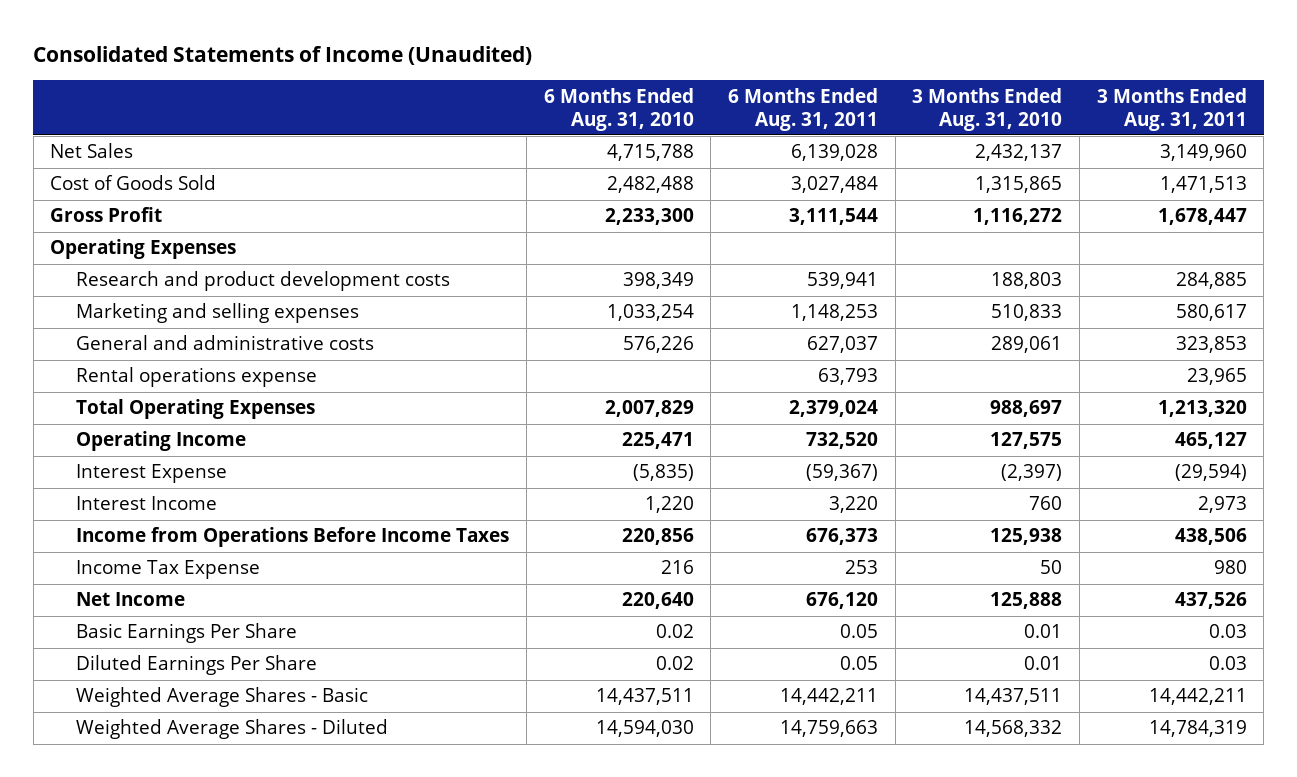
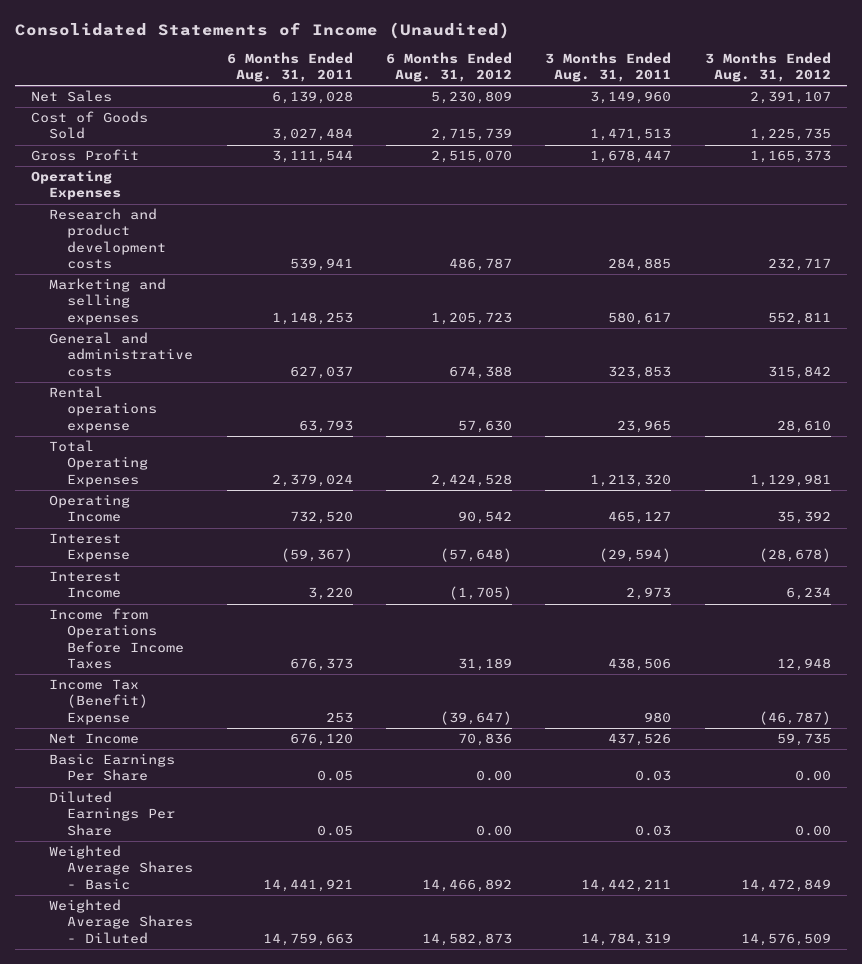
[543,87,694,131] 6 Months Ended Aug. 31, 2010 -> none
[912,87,1063,131] 3 Months Ended Aug. 31, 2010 -> none
none -> [386,51,513,83] 6 Months Ended Aug. 31, 2012
none -> [704,51,831,83] 3 Months Ended Aug. 31, 2012
[76,560,261,580] Income Tax Expense -> [49,679,149,725] Income Tax (Benefit) Expense
[780,688,879,706] 14,442,211 -> [262,878,353,892] 14,441,921

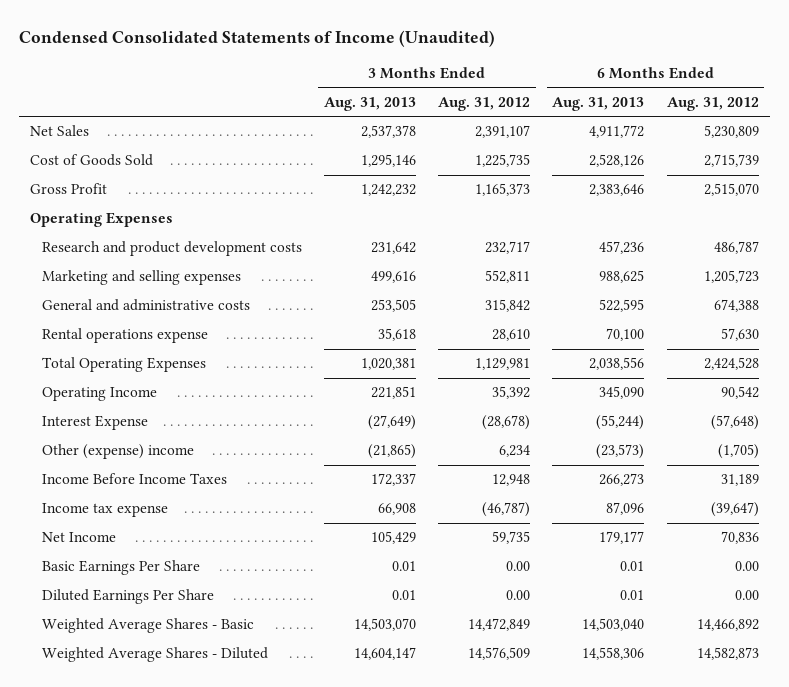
[14,21,510,39] Consolidated Statements of Income (Unaudited) -> [19,29,496,47] Condensed Consolidated Statements of Income (Unaudited)
[226,51,353,83] 6 Months Ended Aug. 31, 2011 -> none
[545,51,672,83] 3 Months Ended Aug. 31, 2011 -> none
none -> [323,96,416,111] Aug. 31, 2013
none -> [552,96,645,111] Aug. 31, 2013
[49,571,122,599] Interest Income -> [41,444,194,460] Other (expense) income
[49,608,185,670] Income from Operations Before Income Taxes -> [41,473,227,485] Income Before Income Taxes
[49,679,149,725] Income Tax (Benefit) Expense -> [41,503,168,518] Income tax expense

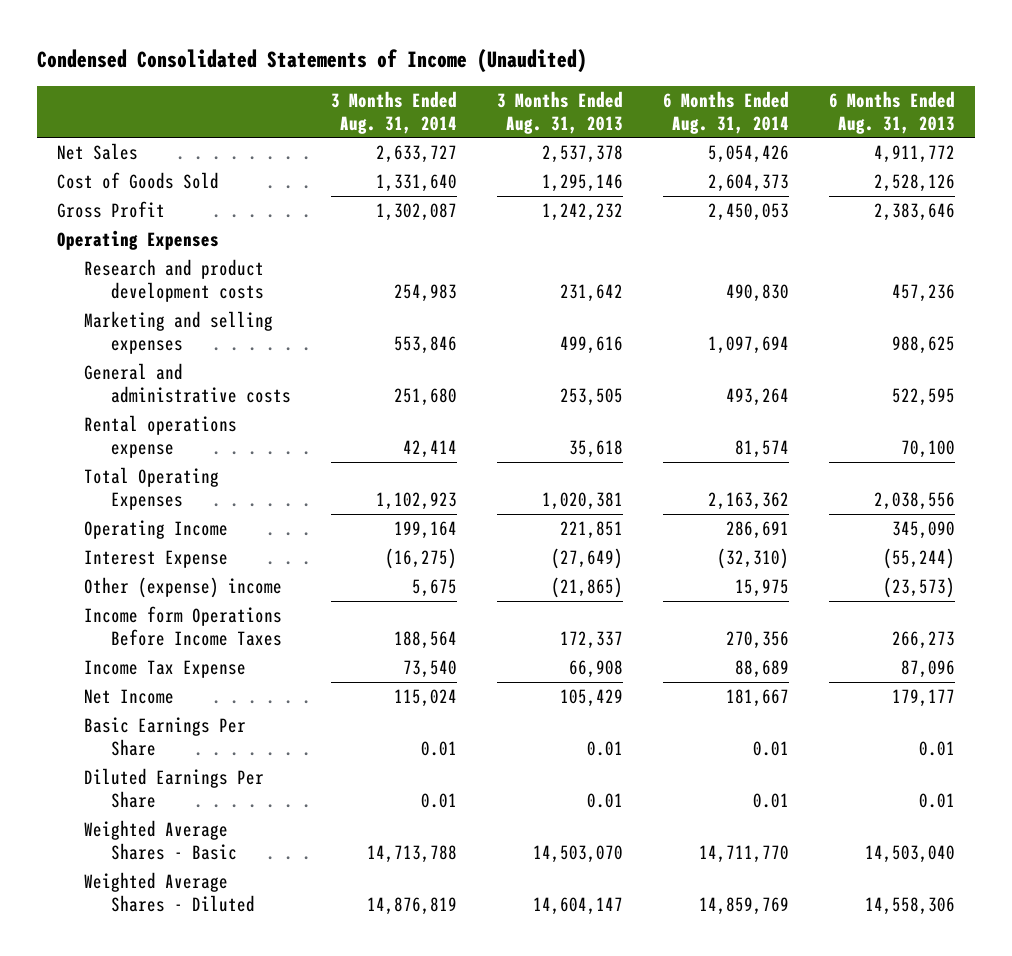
[438,96,531,111] Aug. 31, 2012 -> none
[666,96,759,111] Aug. 31, 2012 -> none
none -> [330,90,457,134] 3 Months Ended Aug. 31, 2014
none -> [662,90,789,134] 6 Months Ended Aug. 31, 2014
[41,473,227,485] Income Before Income Taxes -> [83,606,282,647] Income form Operations Before Income Taxes
[41,503,168,518] Income tax expense -> [83,660,246,679] Income Tax Expense

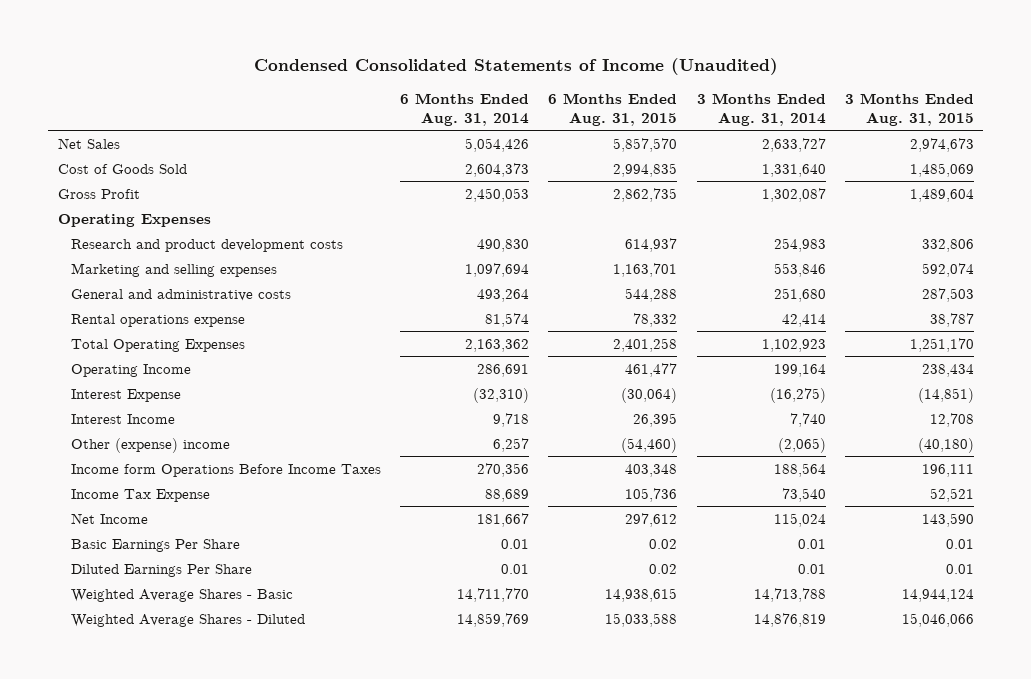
[496,90,623,134] 3 Months Ended Aug. 31, 2013 -> none
[828,90,955,134] 6 Months Ended Aug. 31, 2013 -> none
none -> [548,92,678,126] 6 Months Ended Aug. 31, 2015
none -> [844,92,974,126] 3 Months Ended Aug. 31, 2015
none -> [71,413,176,424] Interest Income
[411,579,457,598] 5,675 -> [777,437,826,453] (2,065)
[734,579,789,598] 15,975 -> [493,437,530,452] 6,257

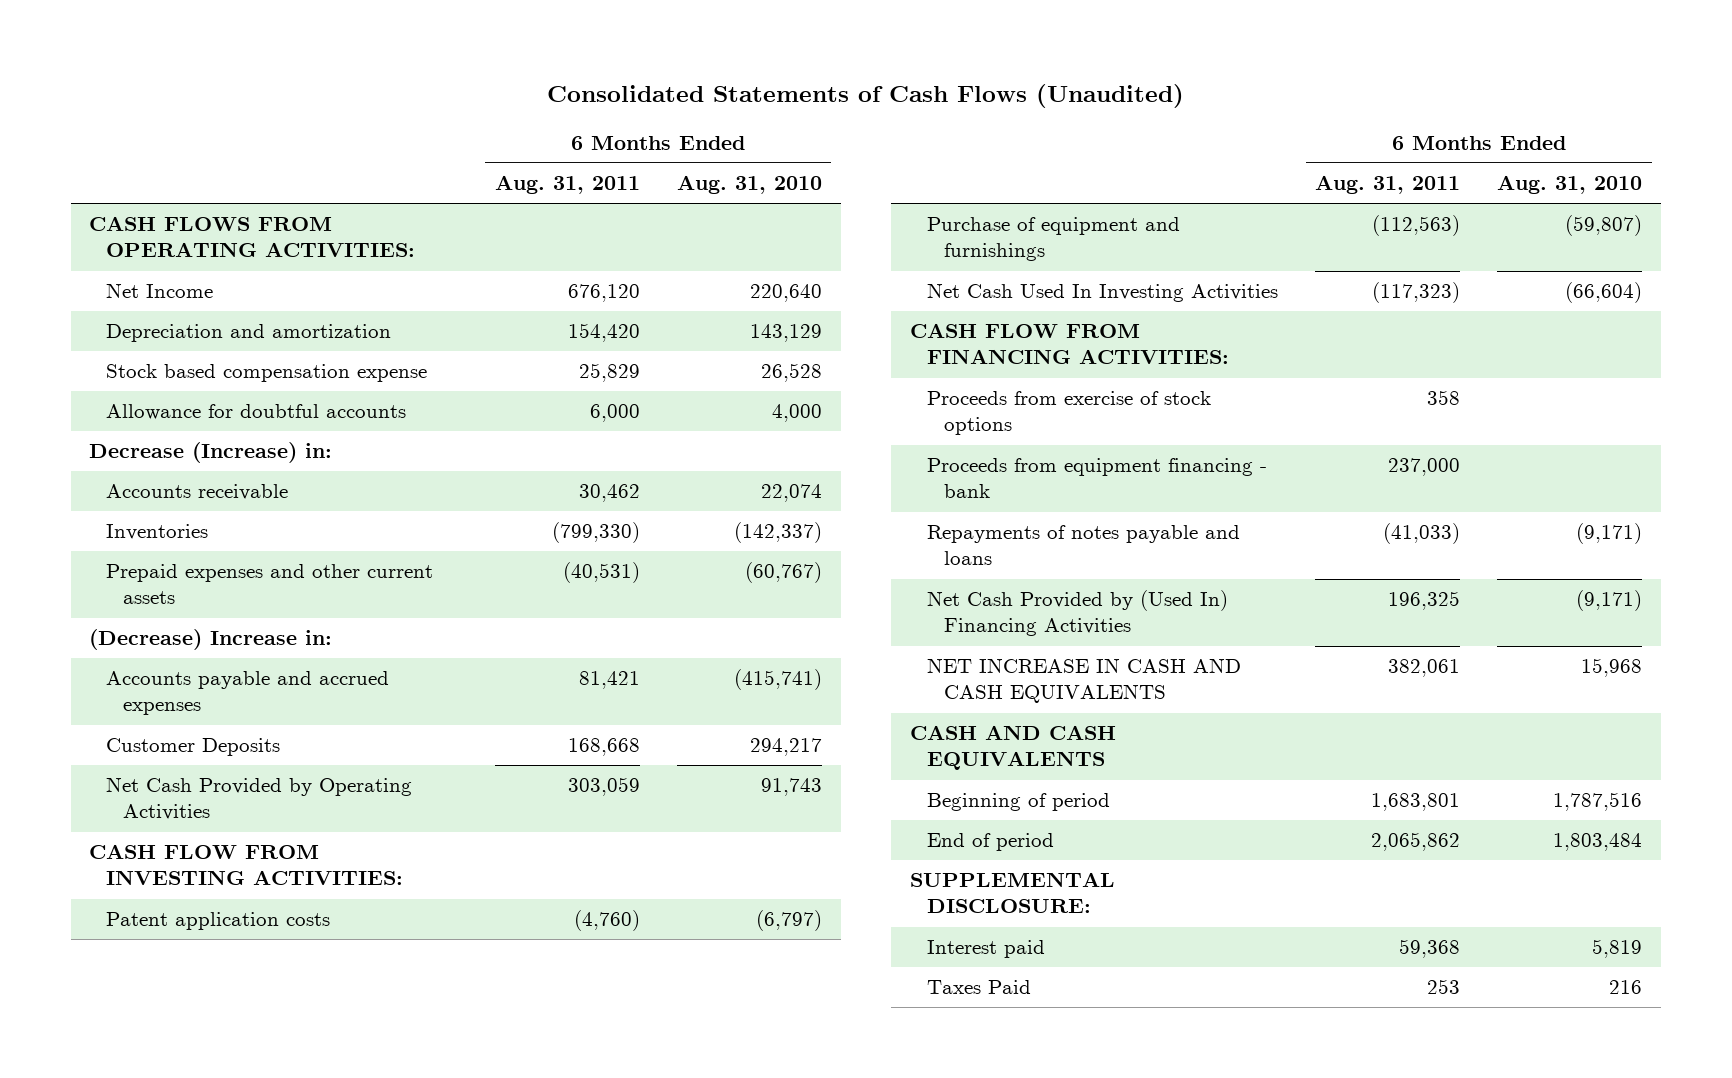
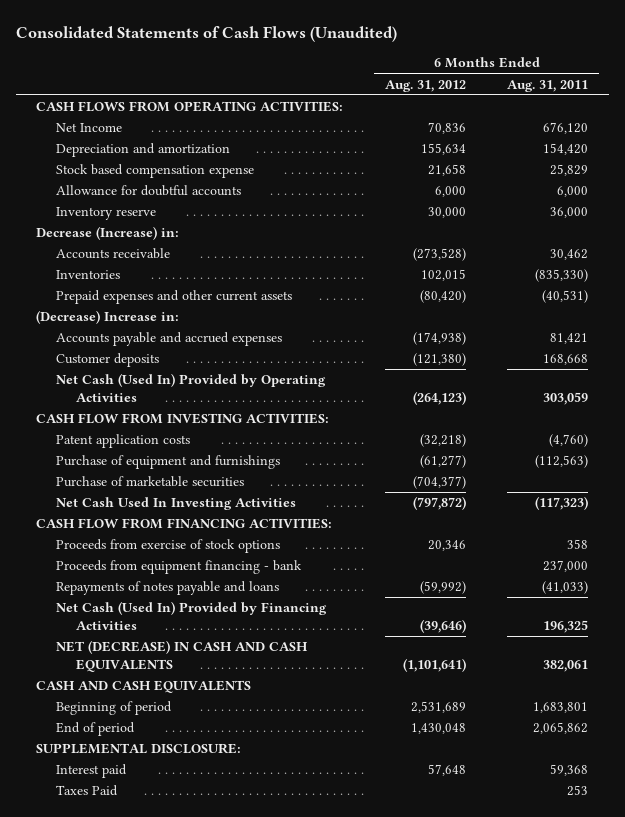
[676,174,822,194] Aug. 31, 2010 -> none
none -> [384,79,466,92] Aug. 31, 2012
none -> [56,207,157,221] Inventory reserve
[551,522,640,544] (799,330) -> [535,269,589,283] (835,330)
[106,738,281,757] Customer Deposits -> [56,353,160,368] Customer deposits
[106,777,413,821] Net Cash Provided by Operating Activities -> [56,373,327,403] Net Cash (Used In) Provided by Operating Activities
none -> [56,476,245,488] Purchase of marketable securities
[926,590,1228,637] Net Cash Provided by (Used In) Financing Activities -> [56,601,328,631] Net Cash (Used In) Provided by Financing Activities
[926,658,1241,704] NET INCREASE IN CASH AND CASH EQUIVALENTS -> [56,640,309,673] NET (DECREASE) IN CASH AND CASH EQUIVALENTS

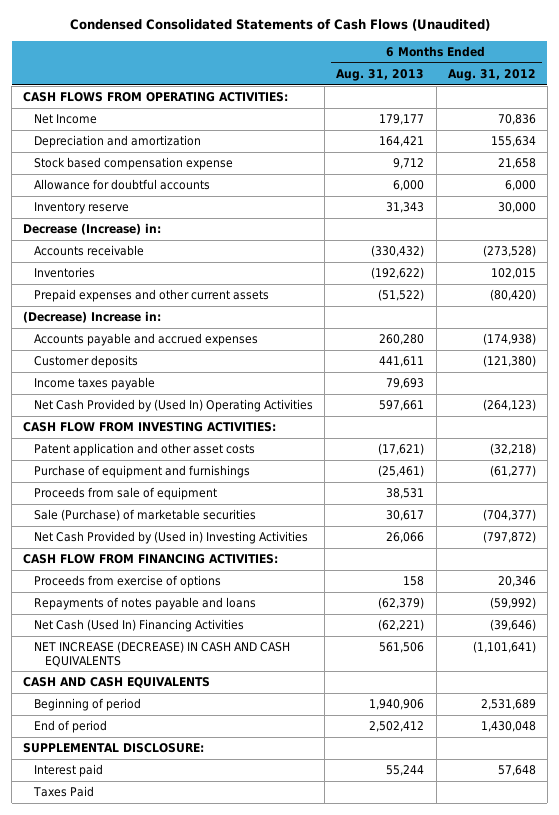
[15,25,397,42] Consolidated Statements of Cash Flows (Unaudited) -> [69,19,490,32] Condensed Consolidated Statements of Cash Flows (Unaudited)
[507,79,589,92] Aug. 31, 2011 -> none
none -> [336,69,425,82] Aug. 31, 2013
none -> [34,377,156,391] Income taxes payable
[56,373,327,403] Net Cash (Used In) Provided by Operating Activities -> [34,399,314,413] Net Cash Provided by (Used In) Operating Activities
[56,434,191,449] Patent application costs -> [34,443,256,457] Patent application and other asset costs
none -> [34,487,218,501] Proceeds from sale of equipment
[56,476,245,488] Purchase of marketable securities -> [34,509,257,522] Sale (Purchase) of marketable securities
[56,497,297,511] Net Cash Used In Investing Activities -> [34,531,309,545] Net Cash Provided by (Used in) Investing Activities
[56,560,303,575] Proceeds from equipment financing - bank -> none
[56,539,281,554] Proceeds from exercise of stock options -> [34,575,222,589] Proceeds from exercise of options
[56,601,328,631] Net Cash (Used In) Provided by Financing Activities -> [34,619,245,633] Net Cash (Used In) Financing Activities
[56,640,309,673] NET (DECREASE) IN CASH AND CASH EQUIVALENTS -> [34,641,291,667] NET INCREASE (DECREASE) IN CASH AND CASH EQUIVALENTS

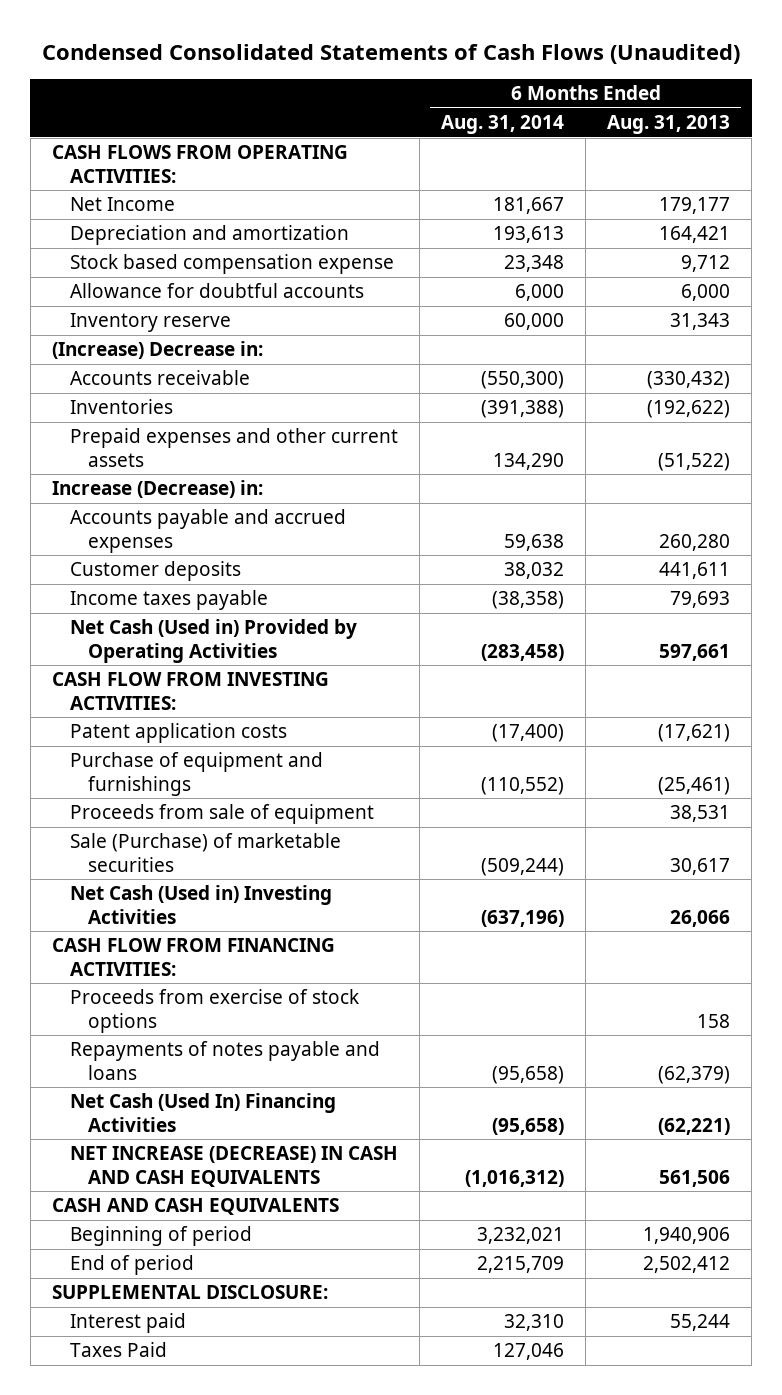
[447,69,536,82] Aug. 31, 2012 -> none
none -> [441,115,565,135] Aug. 31, 2014
[23,223,162,236] Decrease (Increase) in: -> [51,341,263,360] (Increase) Decrease in:
[23,311,162,324] (Decrease) Increase in: -> [51,480,263,499] Increase (Decrease) in:
[34,399,314,413] Net Cash Provided by (Used In) Operating Activities -> [70,619,358,663] Net Cash (Used in) Provided by Operating Activities
[34,443,256,457] Patent application and other asset costs -> [70,723,288,744] Patent application costs
[34,531,309,545] Net Cash Provided by (Used in) Investing Activities -> [70,885,333,924] Net Cash (Used in) Investing Activities
[34,575,222,589] Proceeds from exercise of options -> [70,989,360,1033] Proceeds from exercise of stock options

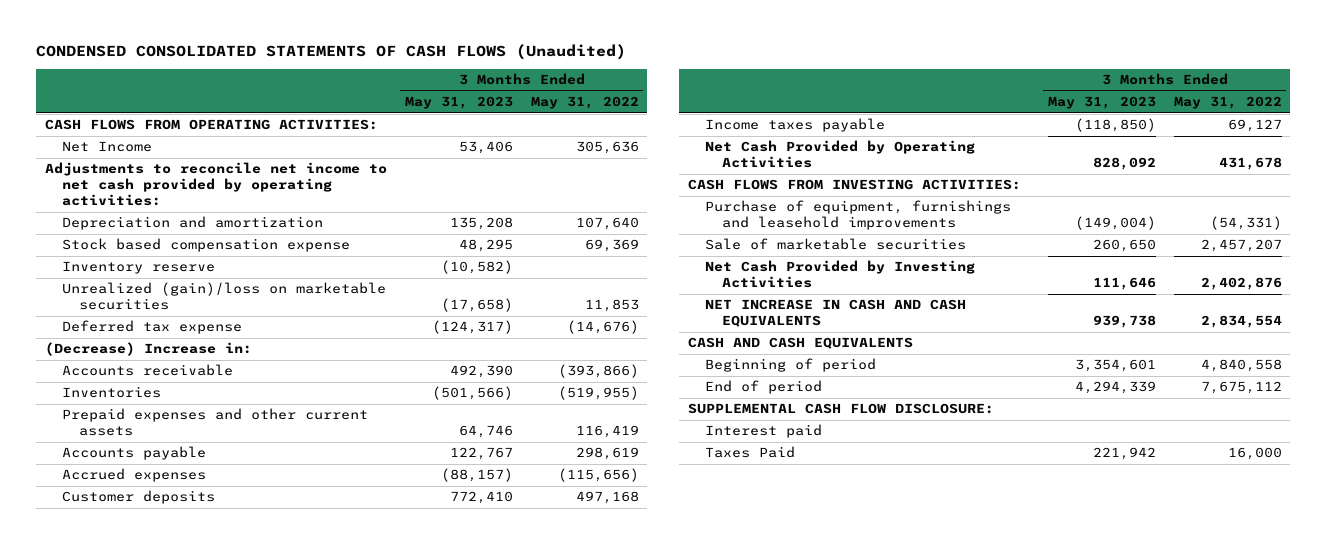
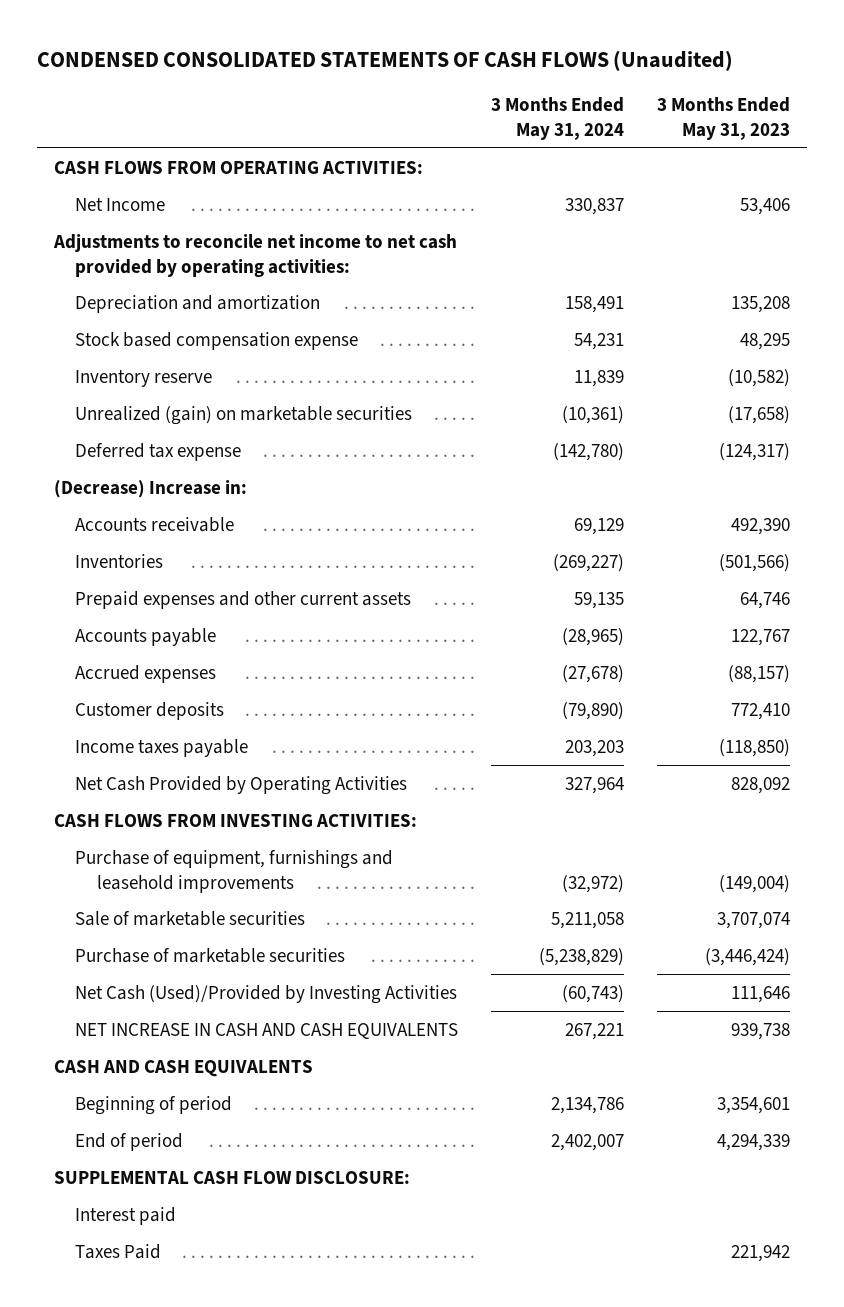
[530,96,639,110] May 31, 2022 -> none
none -> [491,96,625,140] 3 Months Ended May 31, 2024
[62,282,387,311] Unrealized (gain)/loss on marketable securities -> [75,405,413,425] Unrealized (gain) on marketable securities
[1092,239,1156,253] 260,650 -> [717,911,791,929] 3,707,074
none -> [75,947,346,963] Purchase of marketable securities
[705,260,976,289] Net Cash Provided by Investing Activities -> [75,984,458,1004] Net Cash (Used)/Provided by Investing Activities

